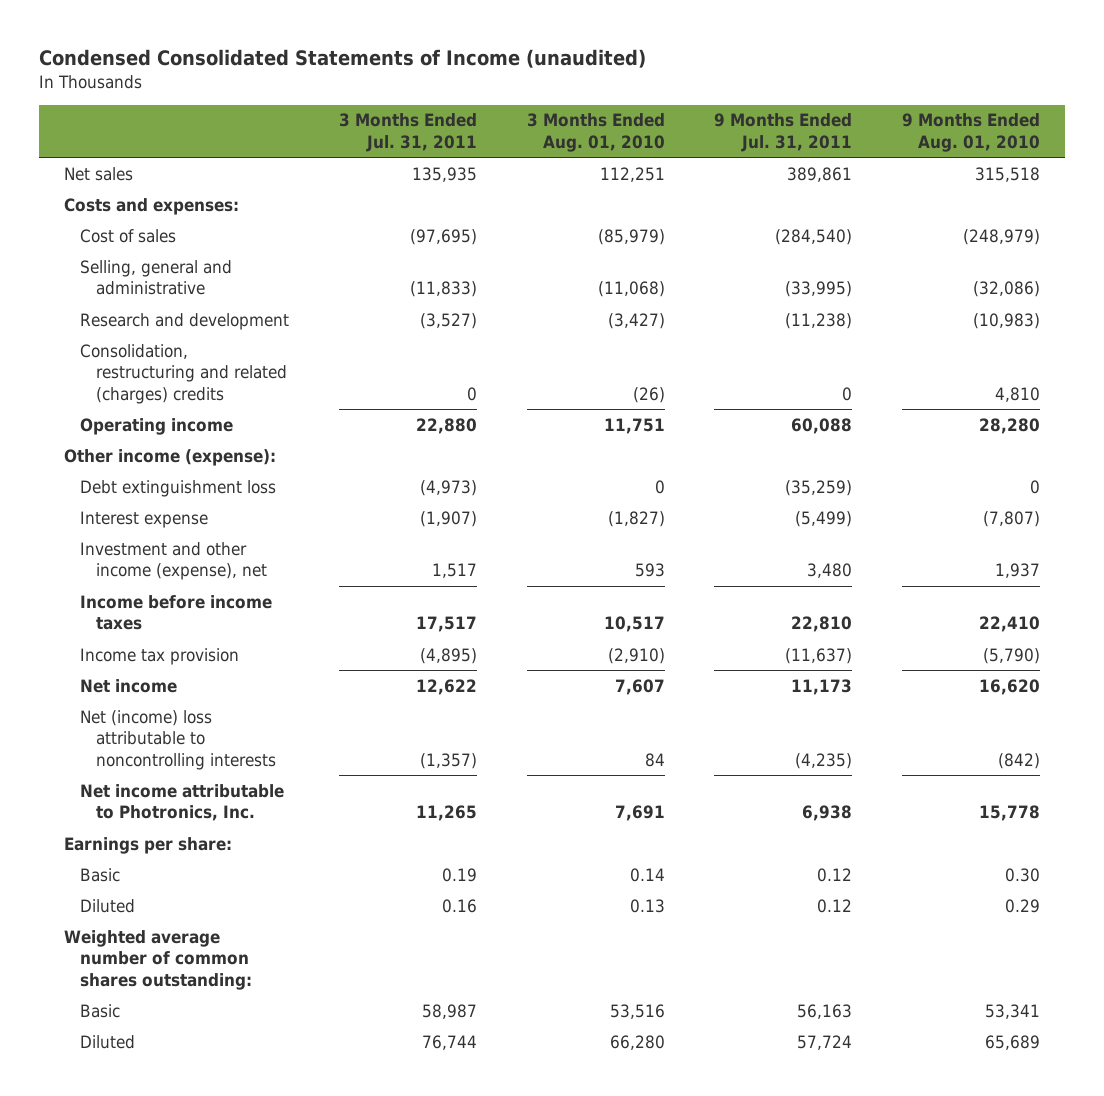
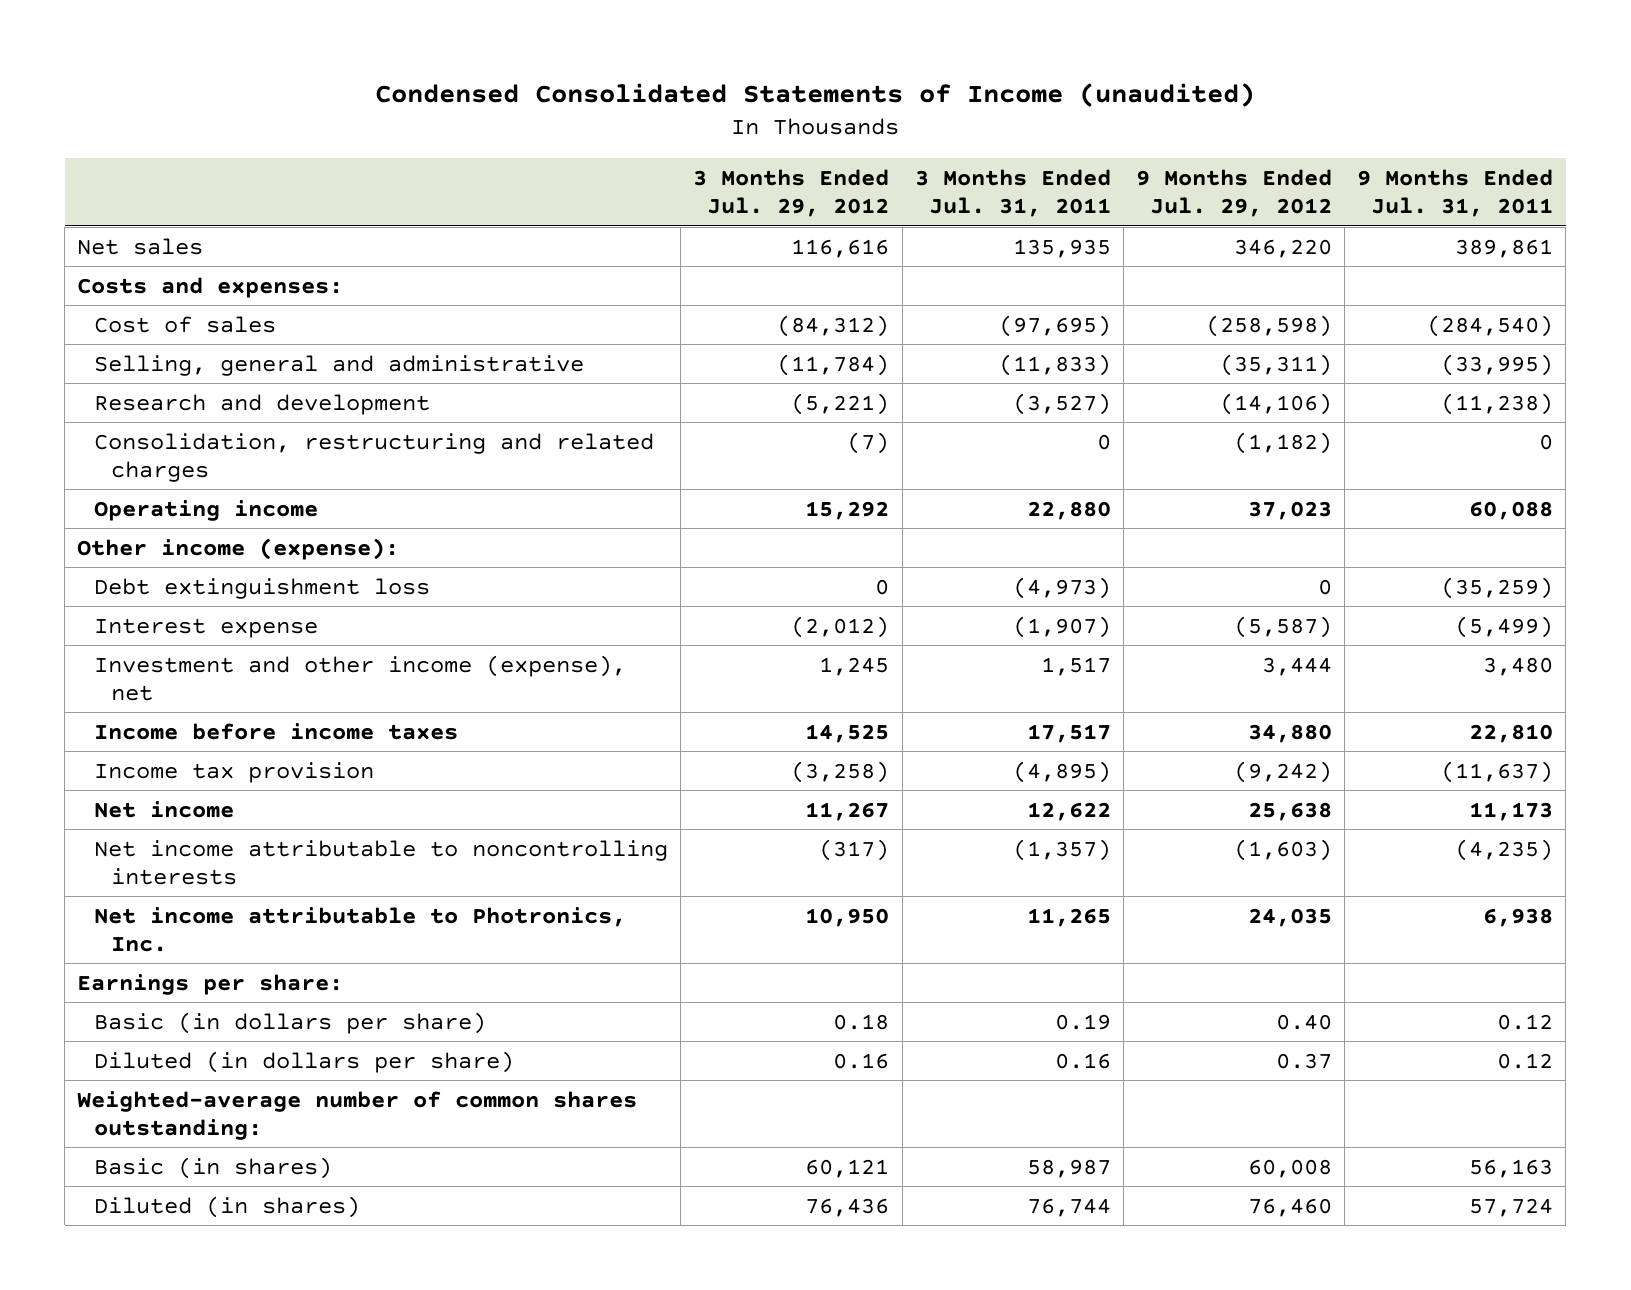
[526,113,665,152] 3 Months Ended Aug. 01, 2010 -> none
[902,113,1041,152] 9 Months Ended Aug. 01, 2010 -> none
none -> [693,168,890,218] 3 Months Ended Jul. 29, 2012
none -> [1135,168,1332,218] 9 Months Ended Jul. 29, 2012
[79,343,287,405] Consolidation, restructuring and related (charges) credits -> [94,432,655,482] Consolidation, restructuring and related charges
[79,709,276,771] Net (income) loss attributable to noncontrolling interests -> [94,839,669,885] Net income attributable to noncontrolling interests
[79,867,120,882] Basic -> [94,1011,487,1034] Basic (in dollars per share)
[79,898,135,913] Diluted -> [94,1050,515,1073] Diluted (in dollars per share)
[63,929,252,991] Weighted average number of common shares outstanding: -> [77,1090,638,1140] Weighted-average number of common shares outstanding:
[79,1003,120,1018] Basic -> [94,1156,333,1179] Basic (in shares)
[79,1034,135,1049] Diluted -> [94,1195,361,1218] Diluted (in shares)

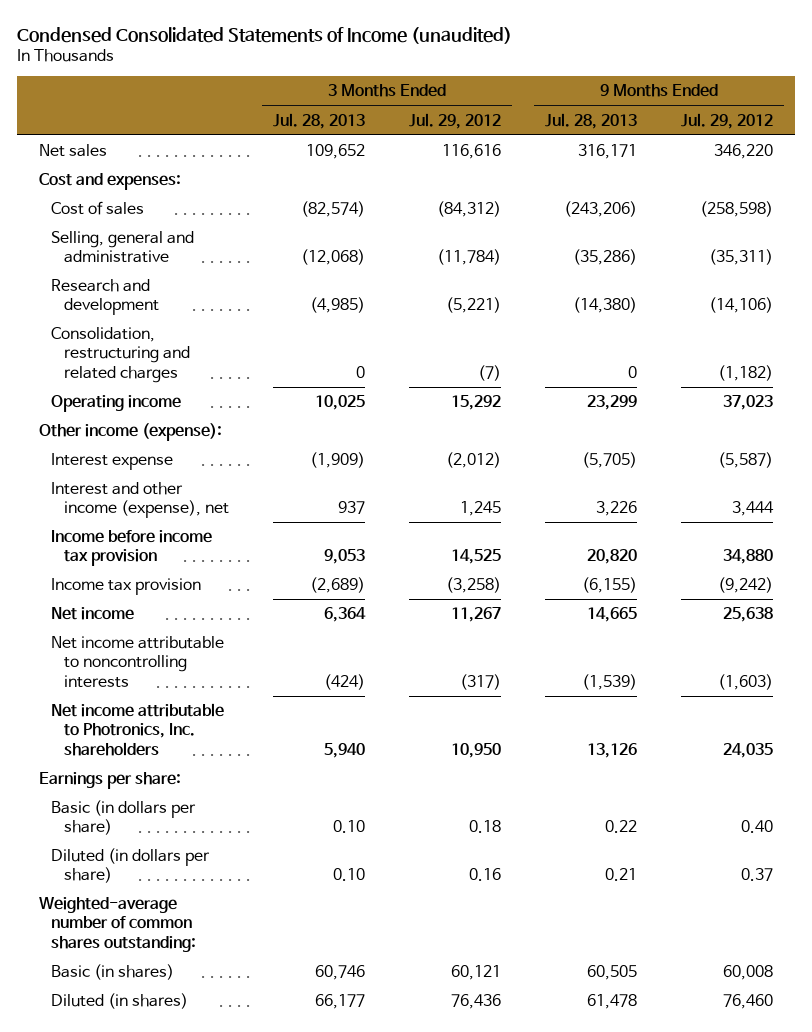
[914,168,1111,218] 3 Months Ended Jul. 31, 2011 -> none
[1357,168,1554,218] 9 Months Ended Jul. 31, 2011 -> none
none -> [273,112,366,129] Jul. 28, 2013
none -> [545,112,638,129] Jul. 28, 2013
[77,276,344,298] Costs and expenses: -> [38,173,181,191] Cost and expenses:
[94,577,431,599] Debt extinguishment loss -> none
[94,654,627,701] Investment and other income (expense), net -> [51,482,230,519] Interest and other income (expense), net
[94,722,459,740] Income before income taxes -> [51,530,213,567] Income before income tax provision
[94,906,627,952] Net income attributable to Photronics, Inc. -> [51,703,225,756] Net income attributable to Photronics, Inc. shareholders

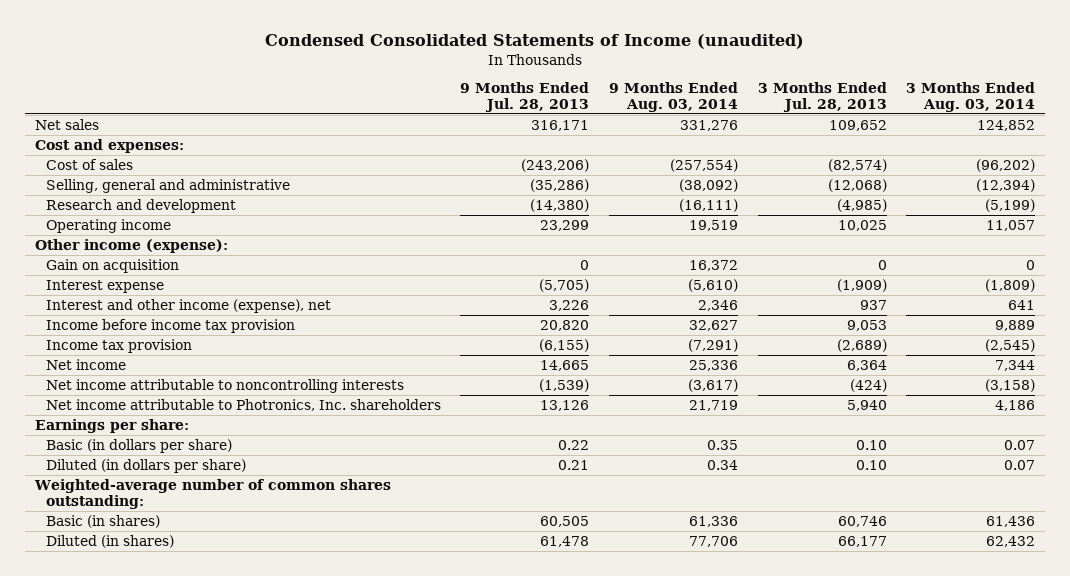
[409,112,502,129] Jul. 29, 2012 -> none
[681,112,774,129] Jul. 29, 2012 -> none
none -> [608,81,738,112] 9 Months Ended Aug. 03, 2014
none -> [906,81,1036,112] 3 Months Ended Aug. 03, 2014
[51,327,191,383] Consolidation, restructuring and related charges -> none
none -> [45,258,179,273] Gain on acquisition

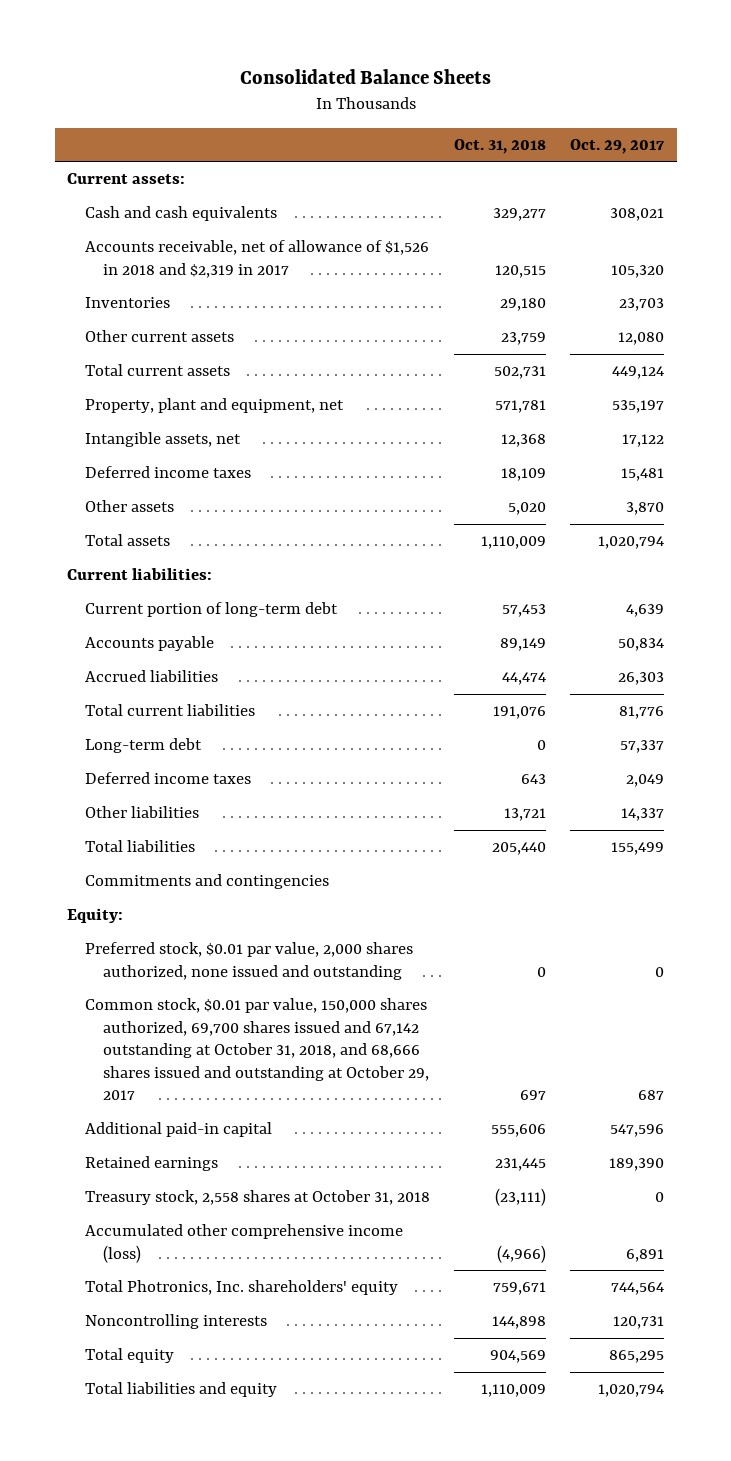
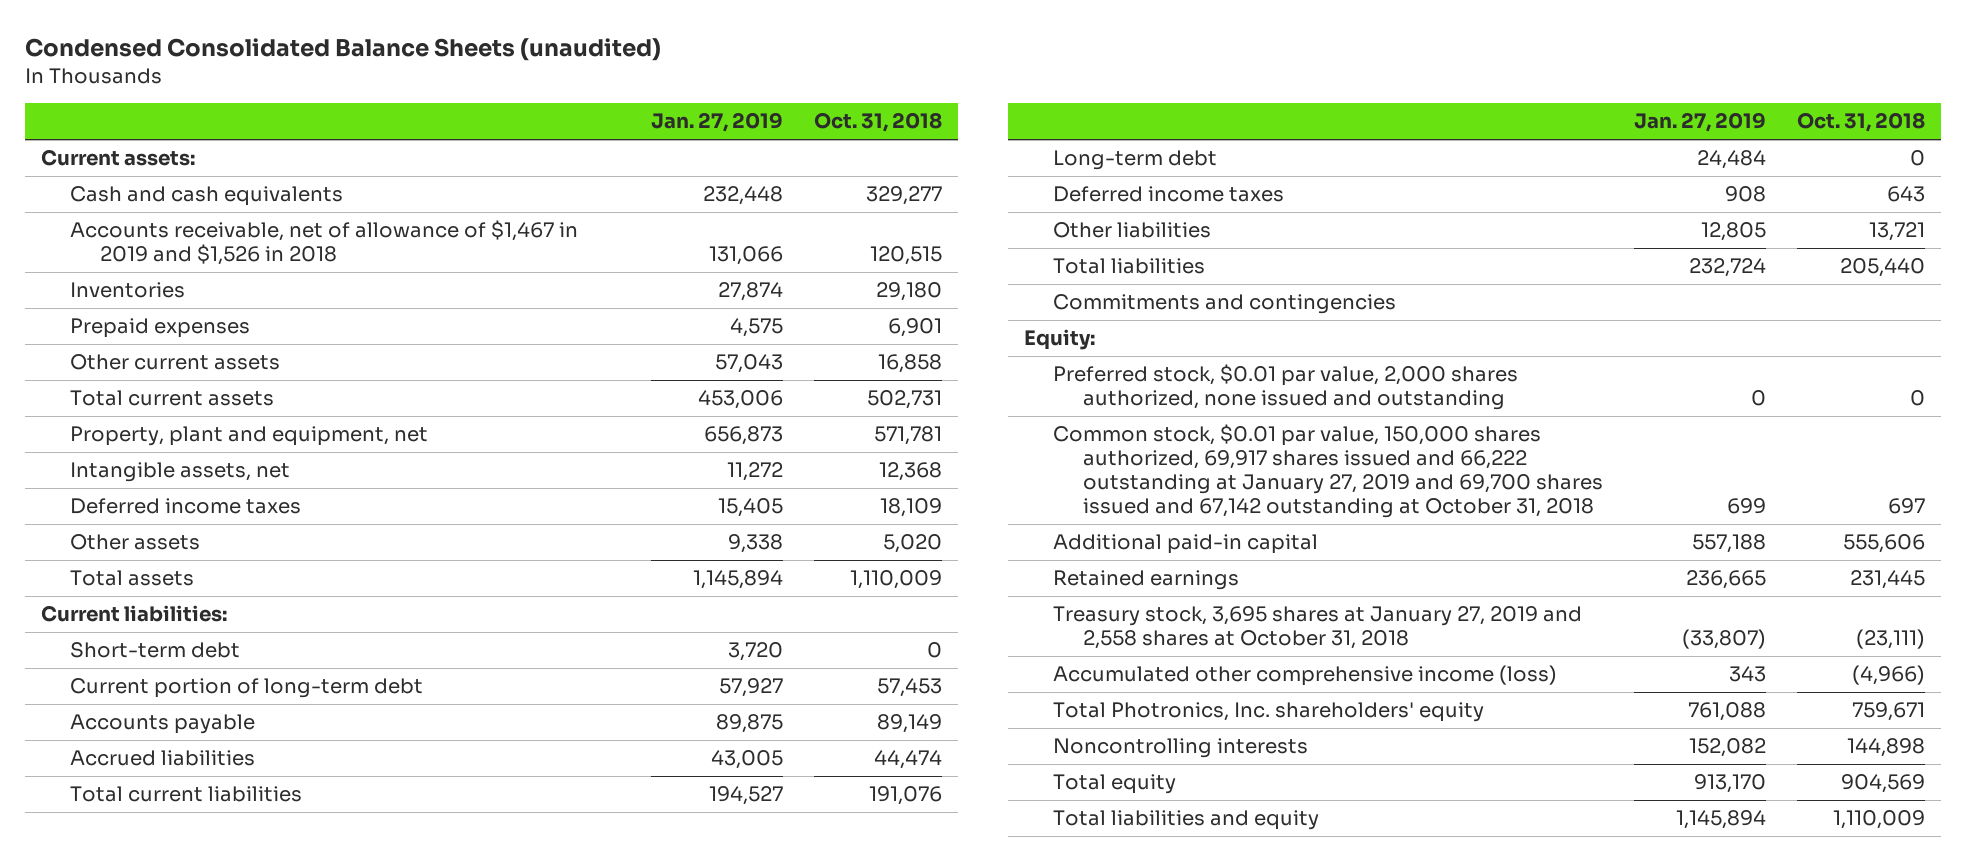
[239,68,491,84] Consolidated Balance Sheets -> [24,38,661,62] Condensed Consolidated Balance Sheets (unaudited)
[570,138,665,154] Oct. 29, 2017 -> none
none -> [651,112,784,133] Jan. 27, 2019
[84,240,429,278] Accounts receivable, net of allowance of $1,526 in 2018 and $2,319 in 2017 -> [70,220,579,266] Accounts receivable, net of allowance of $1,467 in 2019 and $1,526 in 2018
none -> [70,318,251,339] Prepaid expenses
[501,332,547,346] 23,759 -> [878,354,943,374] 16,858
none -> [70,642,241,659] Short-term debt
[84,998,429,1101] Common stock, $0.01 par value, 150,000 shares authorized, 69,700 shares issued and 67,142 outstanding at October 31, 2018, and 68,666 shares issued and outstanding at October 29, 2017 -> [1053,424,1603,519] Common stock, $0.01 par value, 150,000 shares authorized, 69,917 shares issued and 66,222 outstanding at January 27, 2019 and 69,700 shares issued and 67,142 outstanding at October 31, 2018
[84,1190,430,1206] Treasury stock, 2,558 shares at October 31, 2018 -> [1053,606,1583,650] Treasury stock, 3,695 shares at January 27, 2019 and 2,558 shares at October 31, 2018

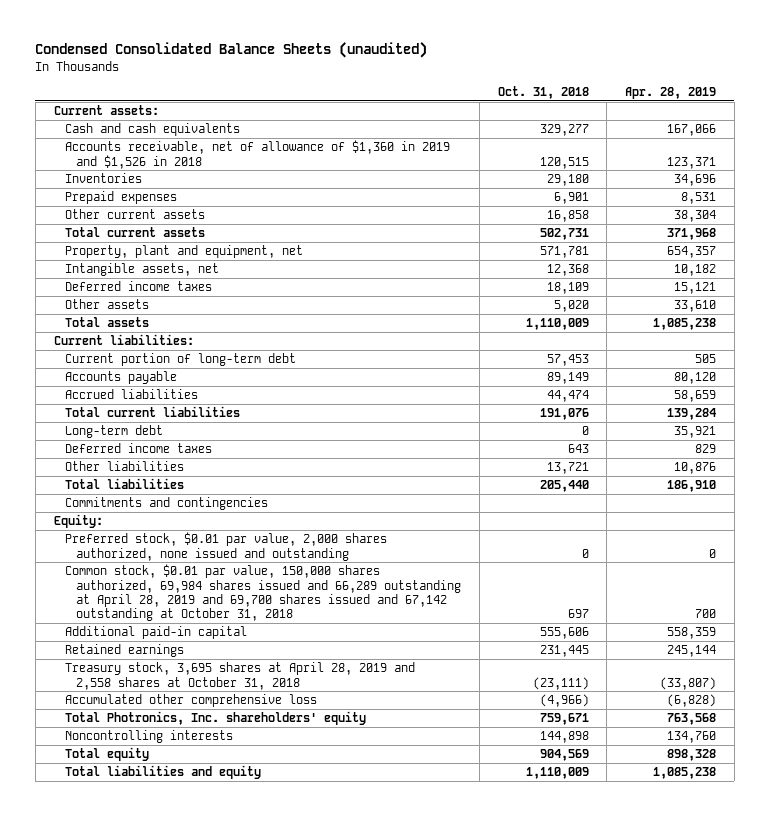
[651,112,784,133] Jan. 27, 2019 -> none
none -> [625,86,717,99] Apr. 28, 2019
[70,220,579,266] Accounts receivable, net of allowance of $1,467 in 2019 and $1,526 in 2018 -> [64,140,450,169] Accounts receivable, net of allowance of $1,360 in 2019 and $1,526 in 2018
[70,642,241,659] Short-term debt -> none
[1053,424,1603,519] Common stock, $0.01 par value, 150,000 shares authorized, 69,917 shares issued and 66,222 outstanding at January 27, 2019 and 69,700 shares issued and 67,142 outstanding at October 31, 2018 -> [64,564,462,622] Common stock, $0.01 par value, 150,000 shares authorized, 69,984 shares issued and 66,289 outstanding at April 28, 2019 and 69,700 shares issued and 67,142 outstanding at October 31, 2018
[1053,606,1583,650] Treasury stock, 3,695 shares at January 27, 2019 and 2,558 shares at October 31, 2018 -> [64,662,415,690] Treasury stock, 3,695 shares at April 28, 2019 and 2,558 shares at October 31, 2018
[1053,665,1558,687] Accumulated other comprehensive income (loss) -> [64,694,317,708] Accumulated other comprehensive loss

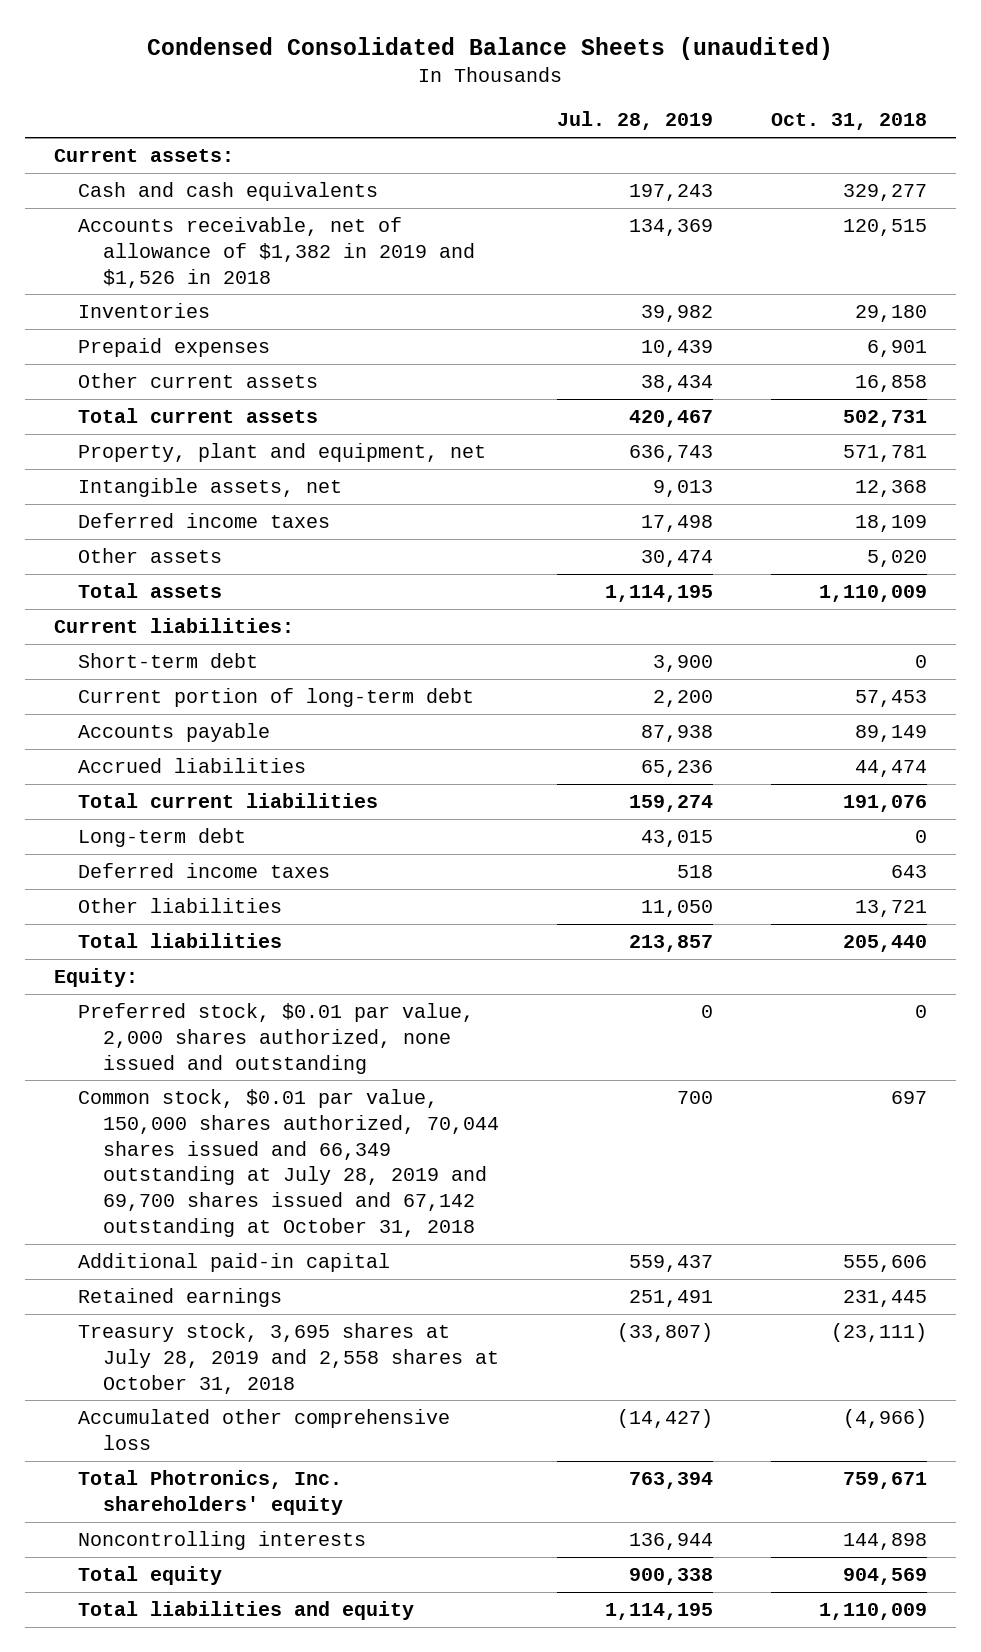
[625,86,717,99] Apr. 28, 2019 -> none
none -> [556,111,713,131] Jul. 28, 2019
[64,140,450,169] Accounts receivable, net of allowance of $1,360 in 2019 and $1,526 in 2018 -> [78,216,475,288] Accounts receivable, net of allowance of $1,382 in 2019 and $1,526 in 2018
none -> [78,652,259,668] Short-term debt
[64,497,268,511] Commitments and contingencies -> none
[64,564,462,622] Common stock, $0.01 par value, 150,000 shares authorized, 69,984 shares issued and 66,289 outstanding at April 28, 2019 and 69,700 shares issued and 67,142 outstanding at October 31, 2018 -> [78,1088,499,1237] Common stock, $0.01 par value, 150,000 shares authorized, 70,044 shares issued and 66,349 outstanding at July 28, 2019 and 69,700 shares issued and 67,142 outstanding at October 31, 2018
[64,662,415,690] Treasury stock, 3,695 shares at April 28, 2019 and 2,558 shares at October 31, 2018 -> [78,1322,499,1394] Treasury stock, 3,695 shares at July 28, 2019 and 2,558 shares at October 31, 2018

